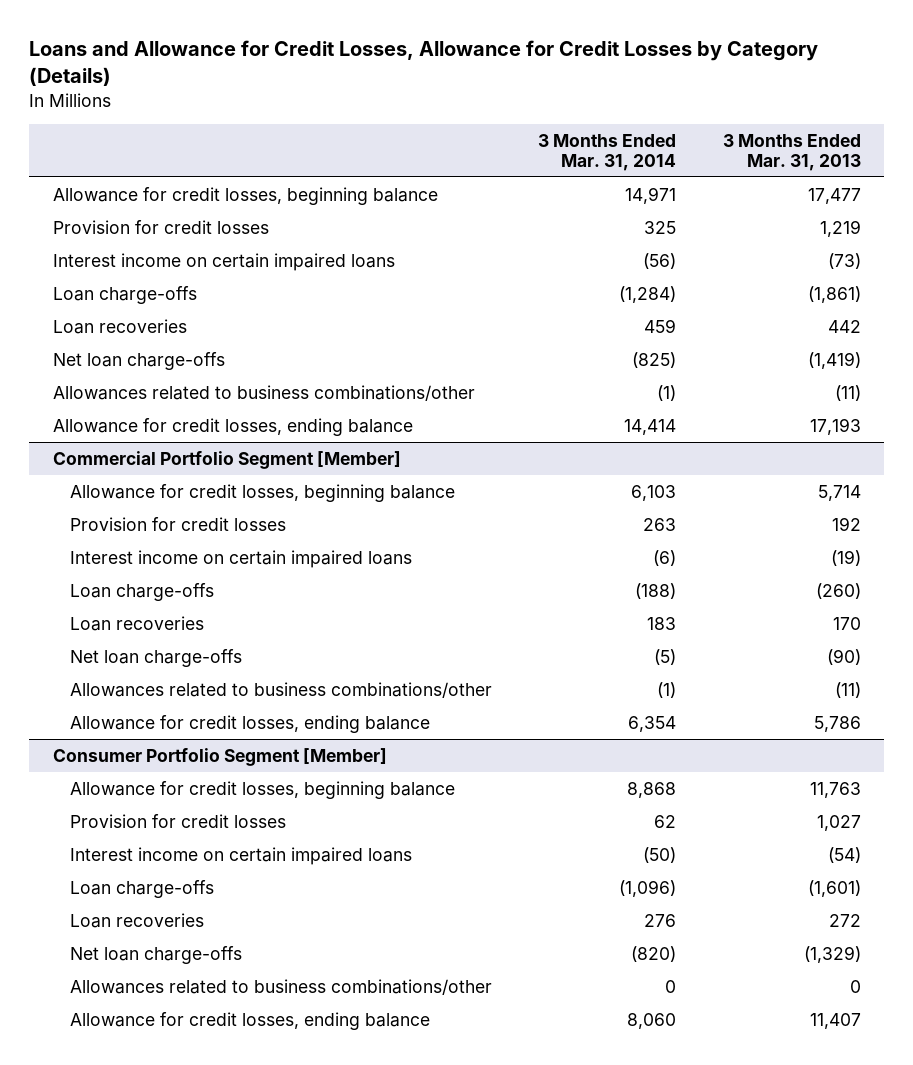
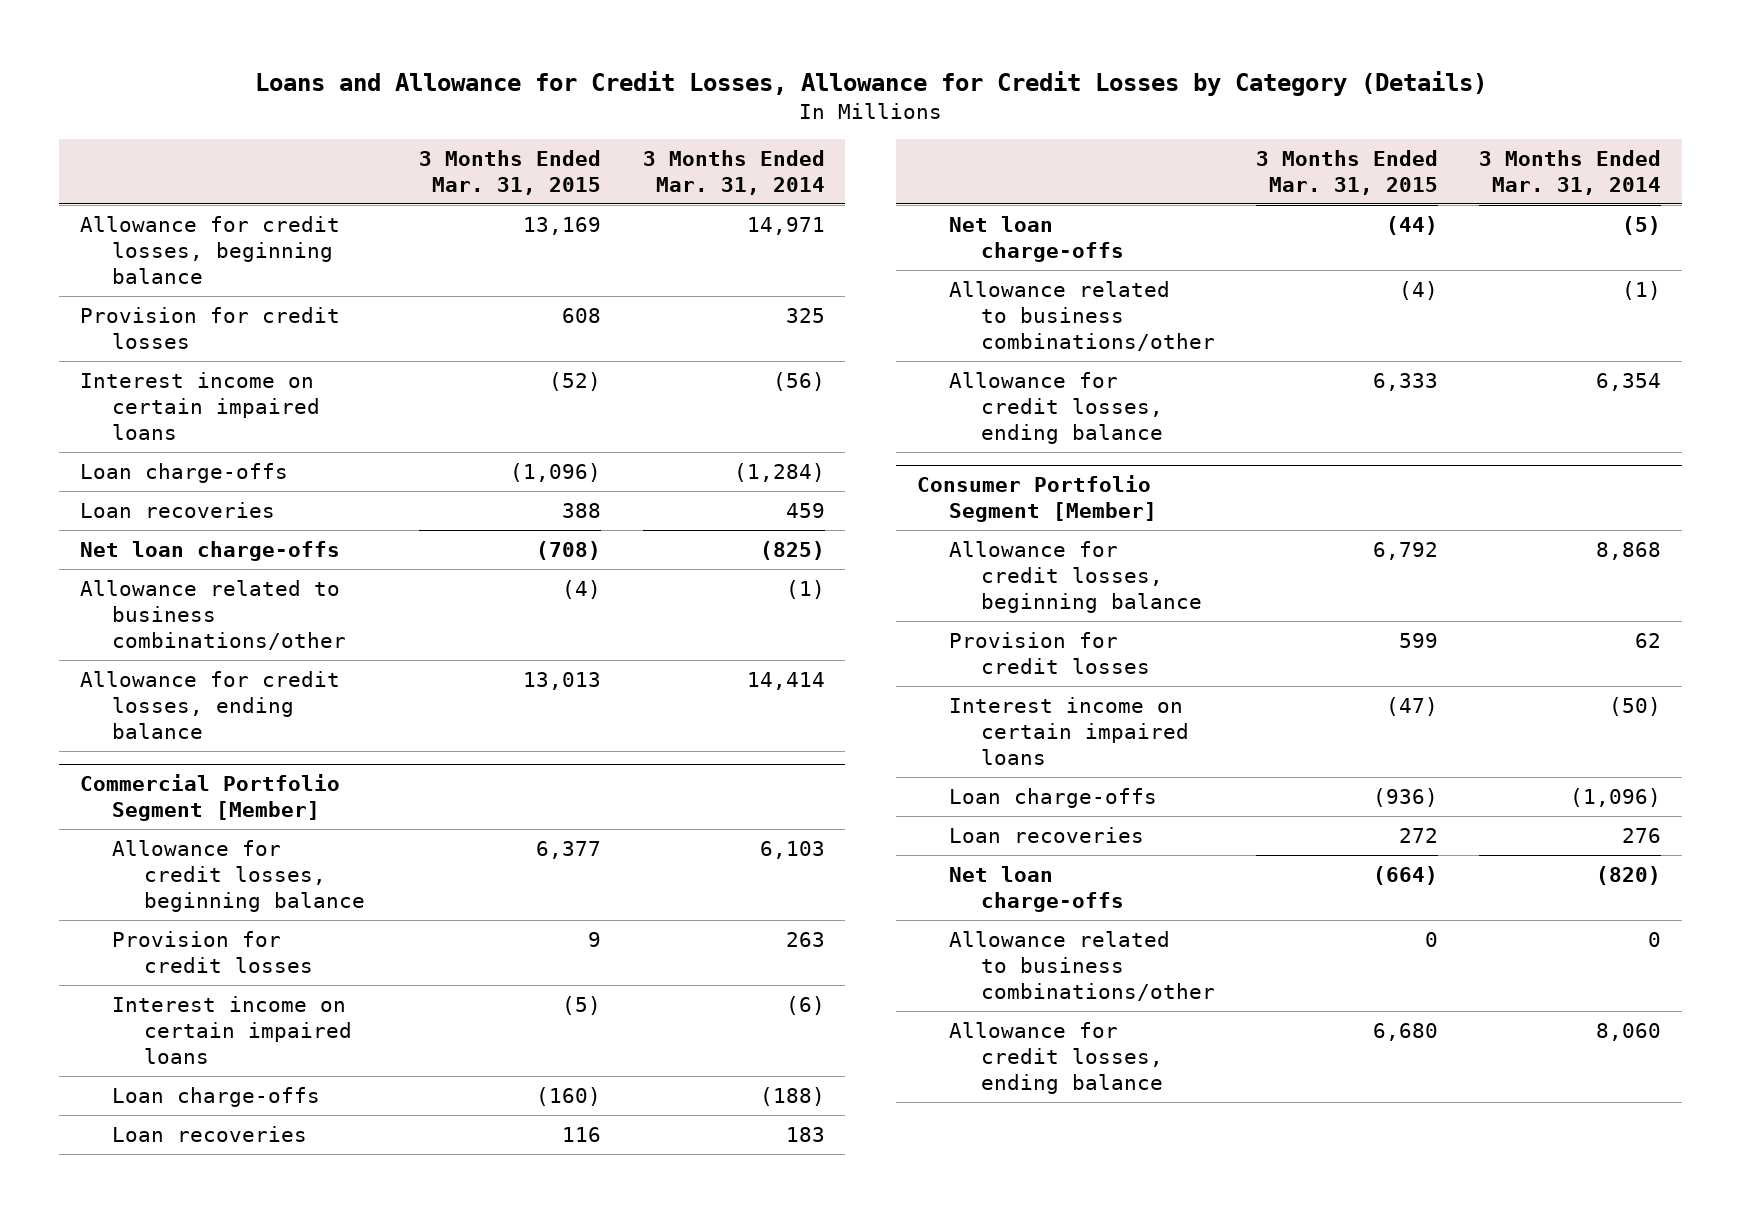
[722,133,861,171] 3 Months Ended Mar. 31, 2013 -> none
none -> [419,149,602,196] 3 Months Ended Mar. 31, 2015
[52,384,475,401] Allowances related to business combinations/other -> [80,579,347,651] Allowance related to business combinations/other
[69,681,492,698] Allowances related to business combinations/other -> [948,280,1215,352] Allowance related to business combinations/other
[69,978,492,995] Allowances related to business combinations/other -> [948,930,1215,1002] Allowance related to business combinations/other

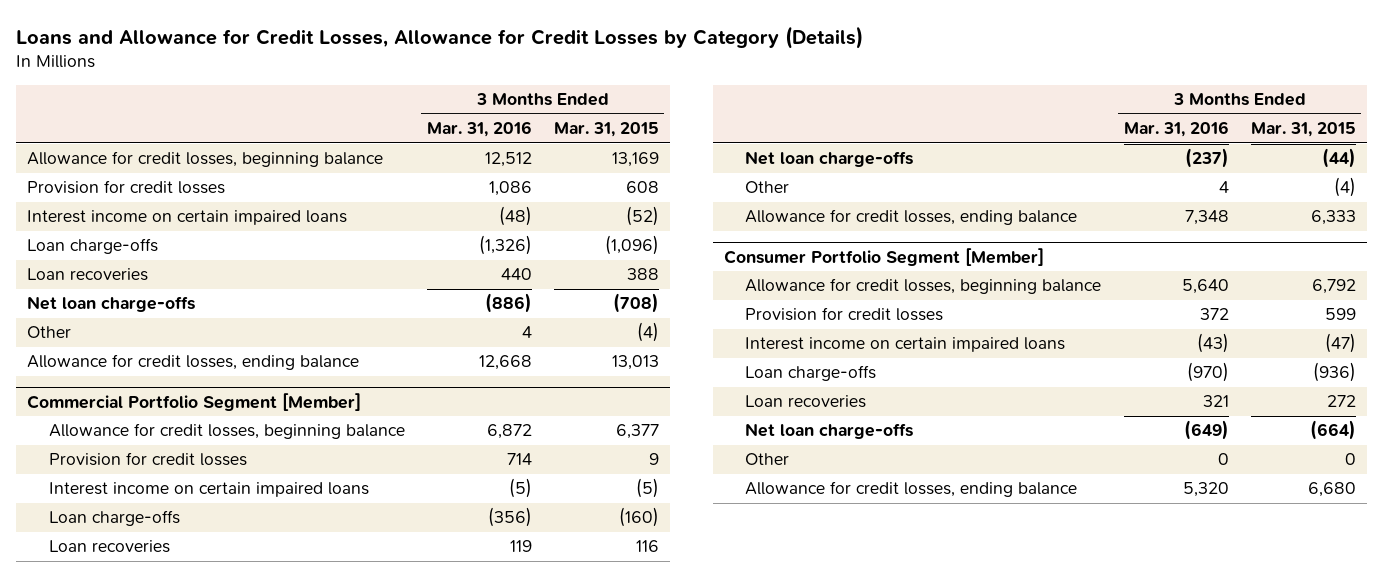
[642,149,825,196] 3 Months Ended Mar. 31, 2014 -> none
none -> [426,121,532,138] Mar. 31, 2016
[80,579,347,651] Allowance related to business combinations/other -> [27,326,72,339] Other
[948,280,1215,352] Allowance related to business combinations/other -> [745,181,790,194] Other
[948,930,1215,1002] Allowance related to business combinations/other -> [745,453,790,466] Other

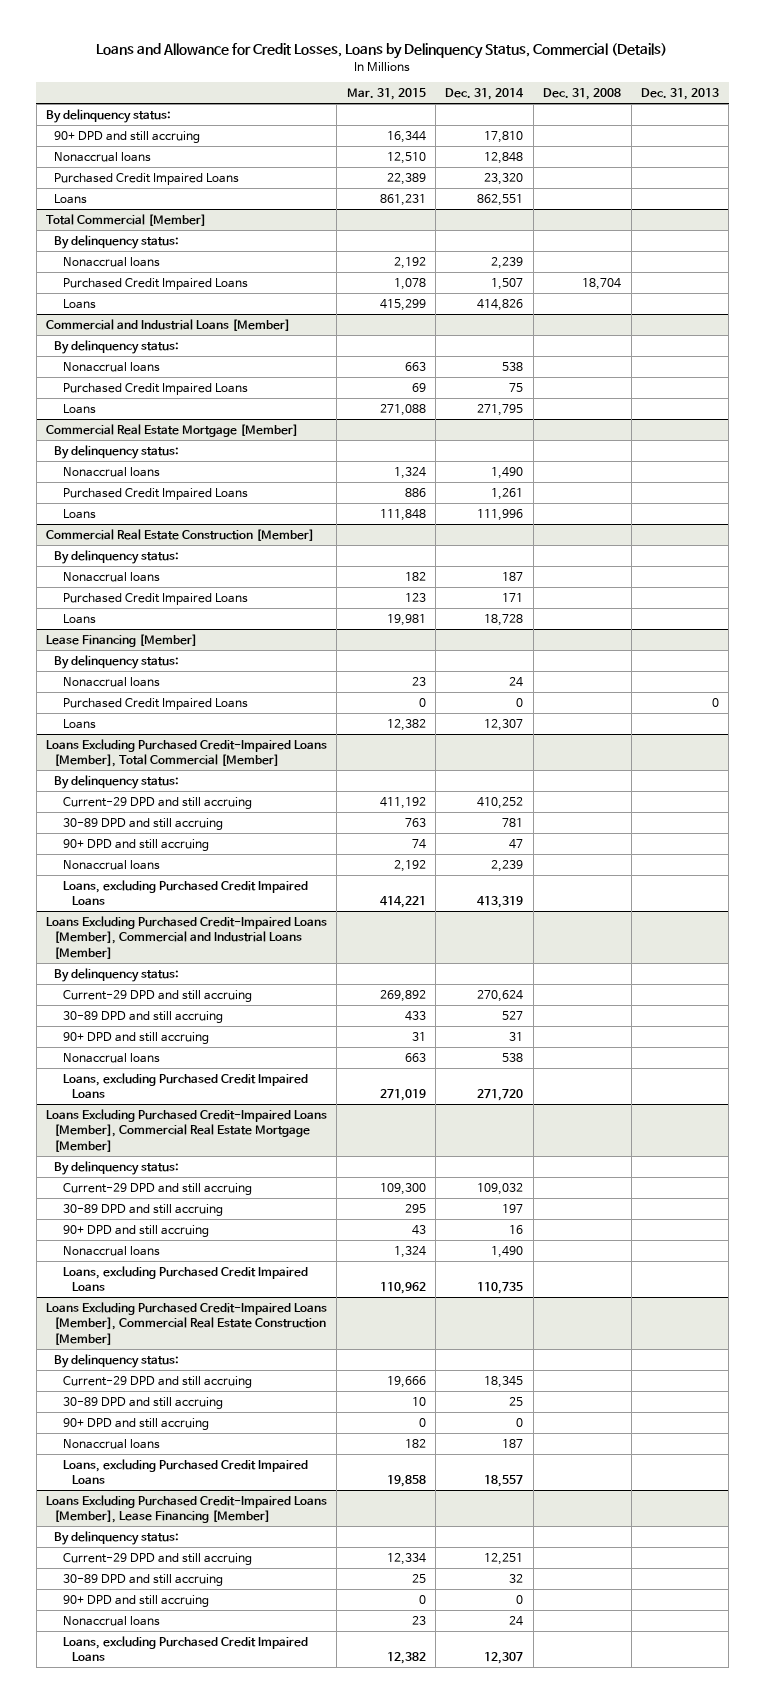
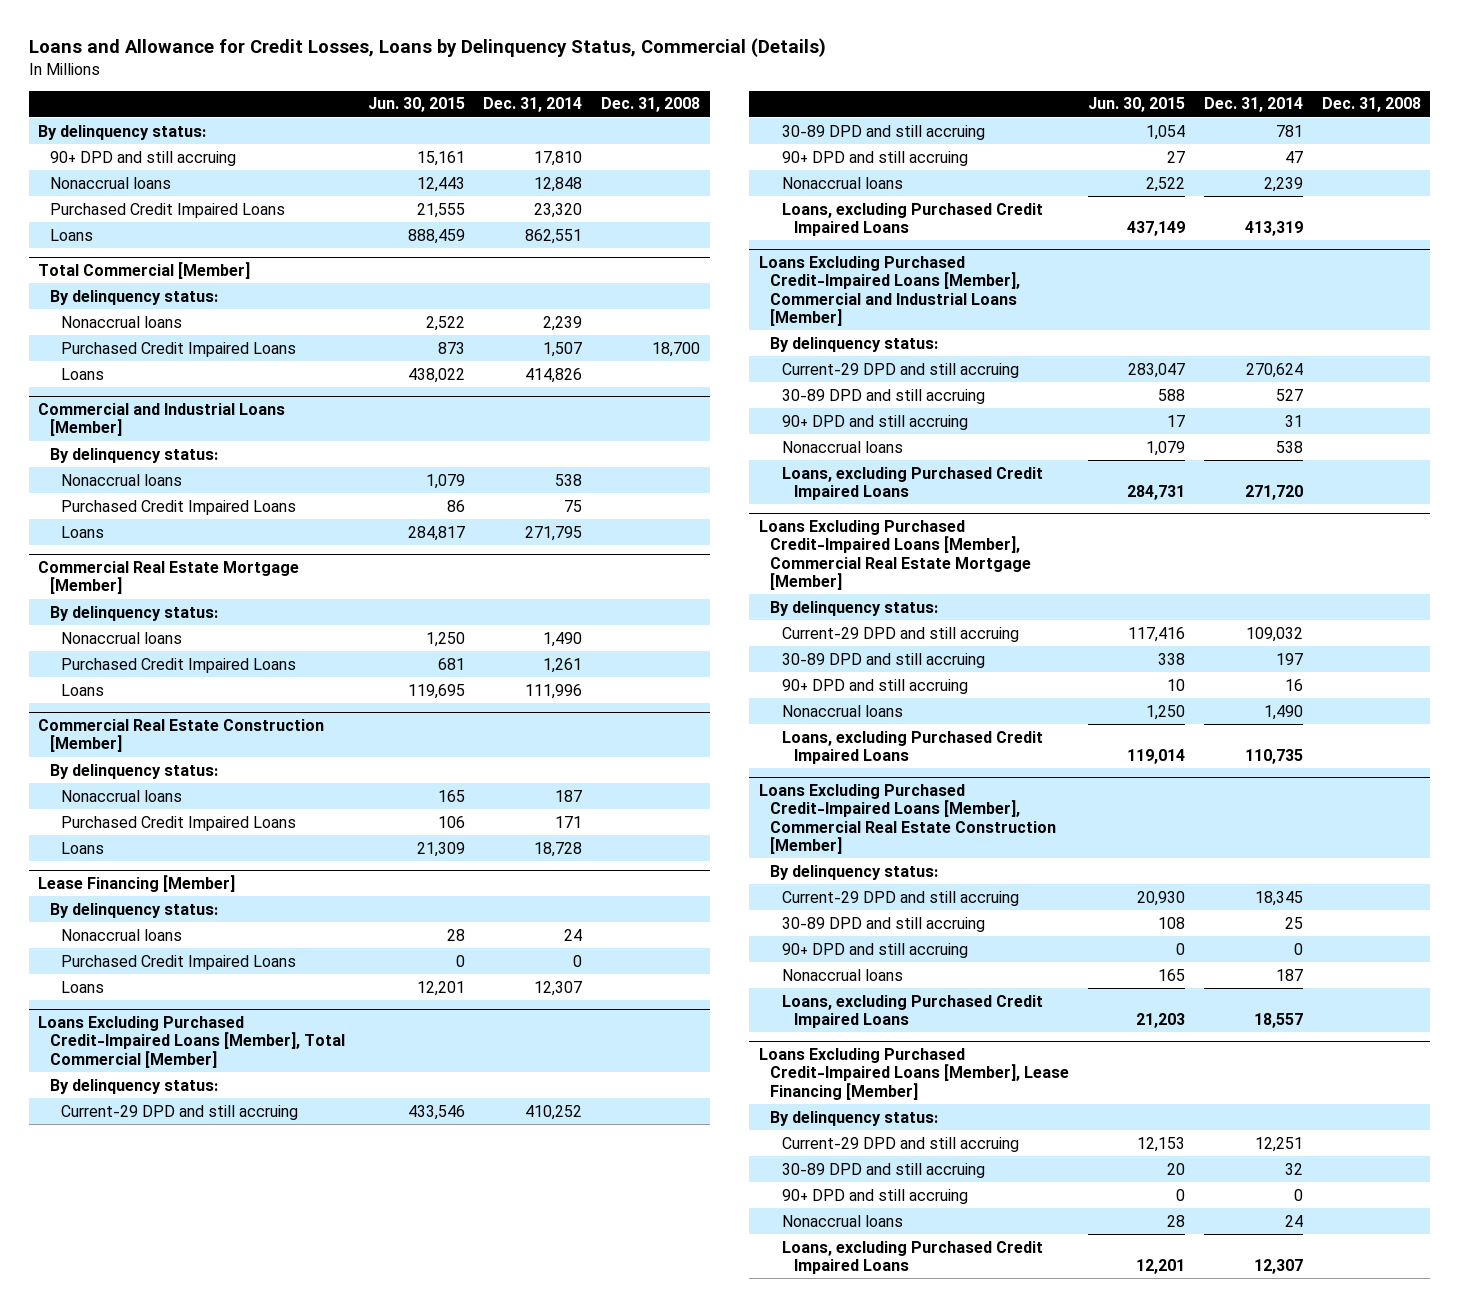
[346,88,426,101] Mar. 31, 2015 -> none
[640,88,719,101] Dec. 31, 2013 -> none
none -> [367,97,465,113] Jun. 30, 2015
[582,277,622,290] 18,704 -> [652,341,701,357] 18,700

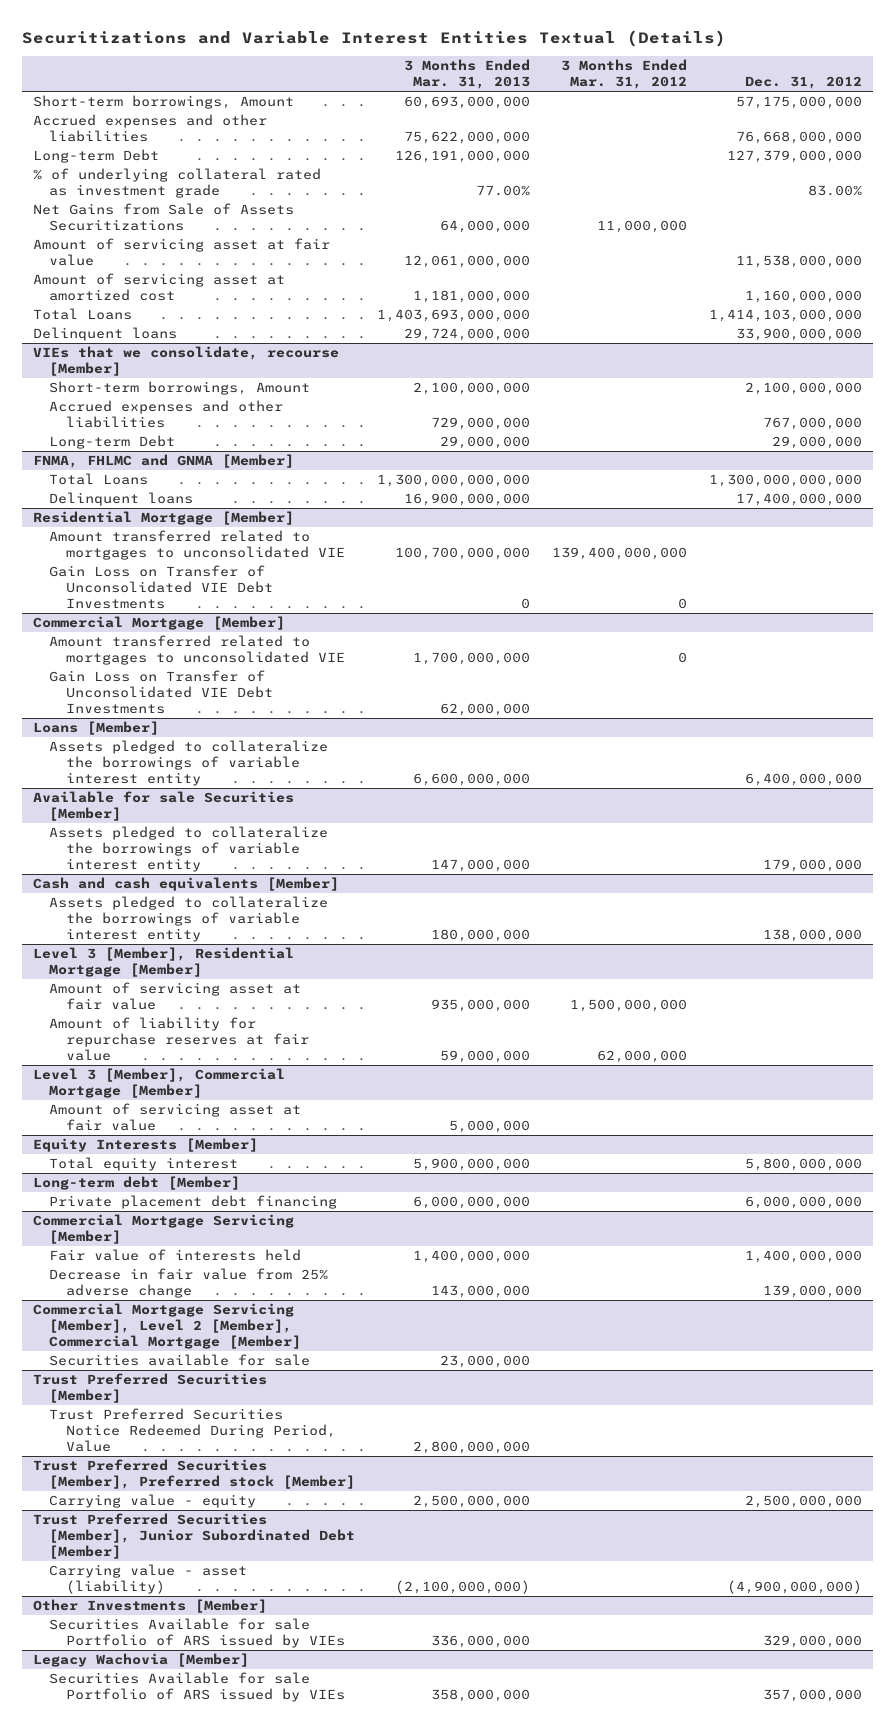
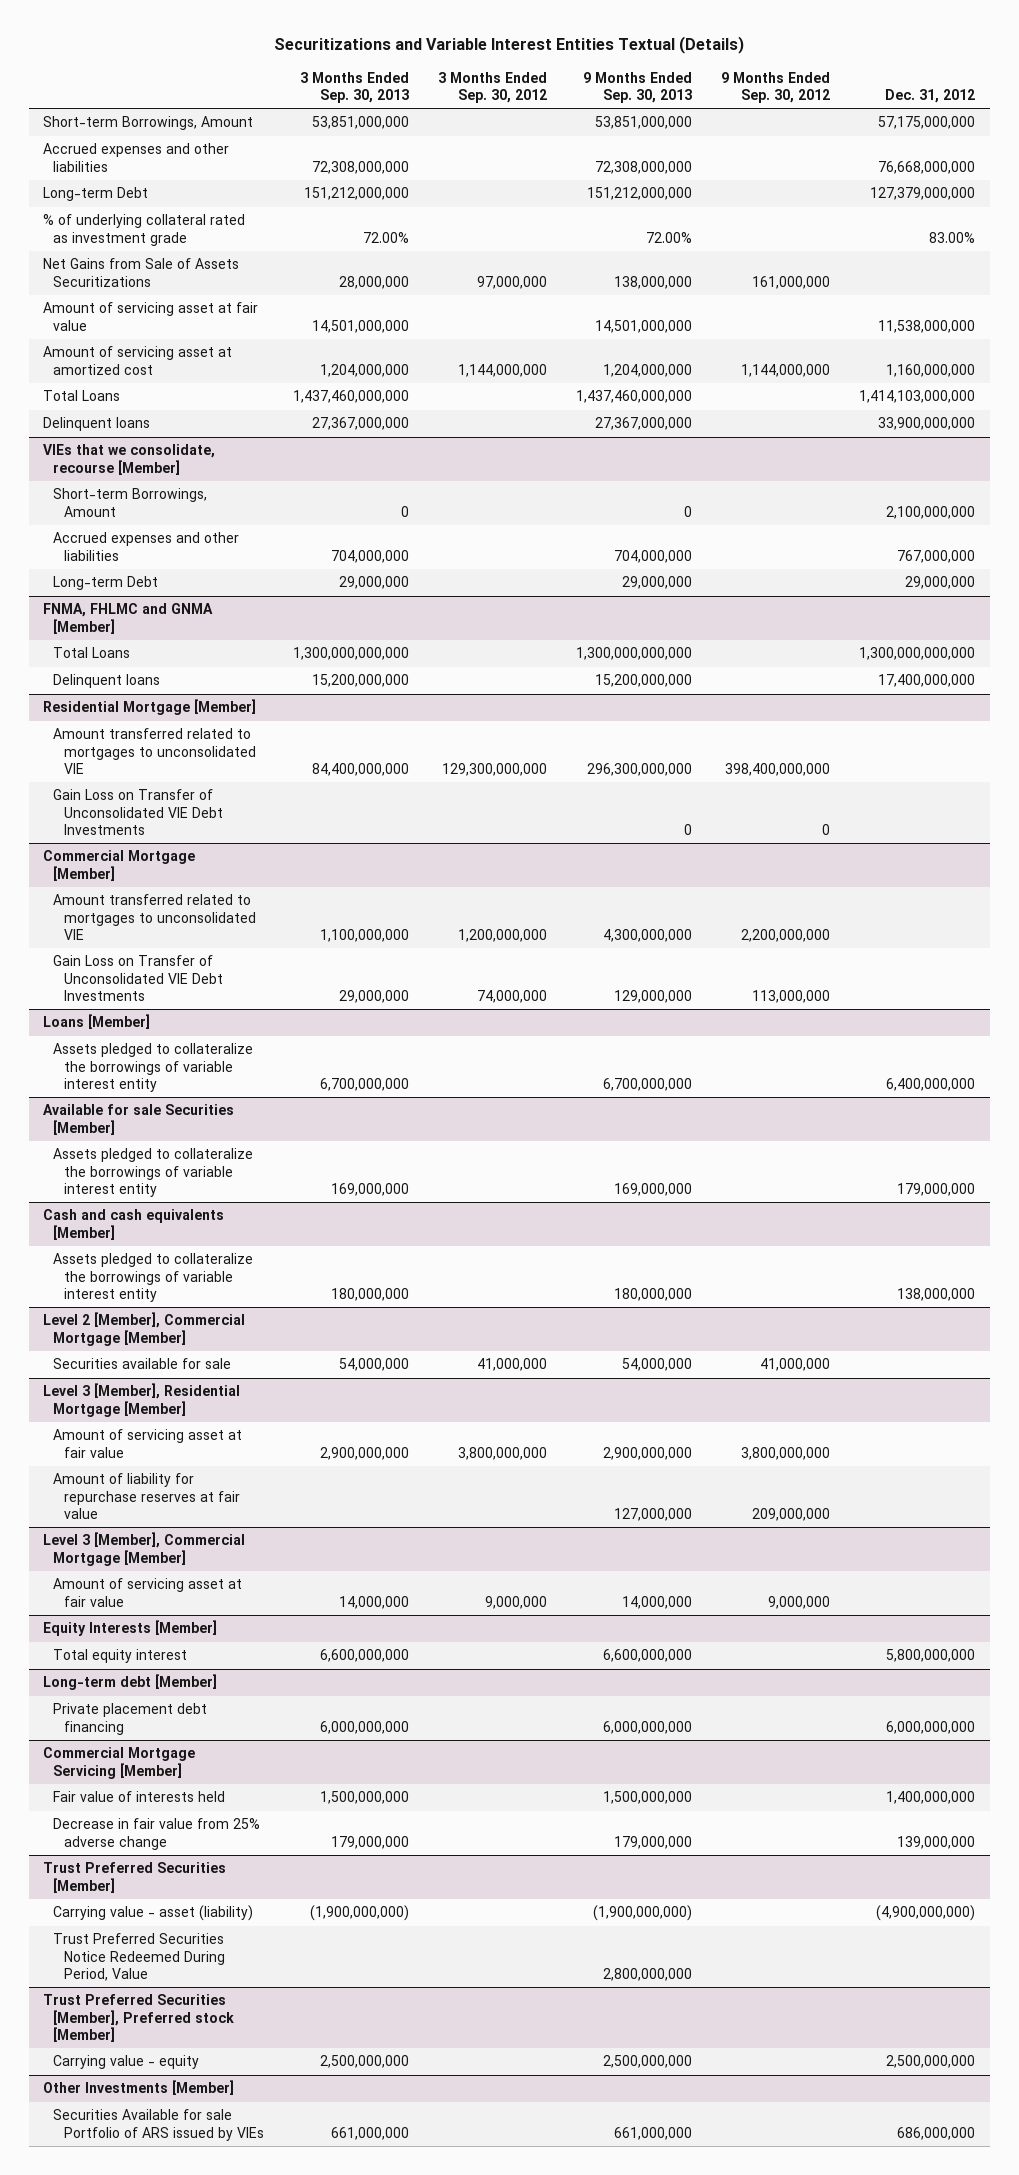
[404,59,531,90] 3 Months Ended Mar. 31, 2013 -> none
[561,59,688,90] 3 Months Ended Mar. 31, 2012 -> none
none -> [299,71,409,103] 3 Months Ended Sep. 30, 2013
none -> [437,71,547,103] 3 Months Ended Sep. 30, 2012
none -> [583,71,693,103] 9 Months Ended Sep. 30, 2013
none -> [721,71,831,103] 9 Months Ended Sep. 30, 2012
[32,95,294,110] Short-term borrowings, Amount -> [43,116,254,131] Short-term Borrowings, Amount
[49,381,311,396] Short-term borrowings, Amount -> [53,488,208,517] Short-term Borrowings, Amount
none -> [43,1312,246,1346] Level 2 [Member], Commercial Mortgage [Member]
none -> [53,1358,232,1370] Securities available for sale
[32,1303,302,1350] Commercial Mortgage Servicing [Member], Level 2 [Member], Commercial Mortgage [Member] -> none
[49,1354,311,1367] Securities available for sale -> none
none -> [53,1905,254,1922] Carrying value - asset (liability)
[32,1513,356,1560] Trust Preferred Securities [Member], Junior Subordinated Debt [Member] -> none
[49,1564,248,1595] Carrying value - asset (liability) -> none
[32,1653,249,1668] Legacy Wachovia [Member] -> none
[49,1672,345,1703] Securities Available for sale Portfolio of ARS issued by VIEs -> none
[763,1635,863,1649] 329,000,000 -> [897,2126,976,2140] 686,000,000

